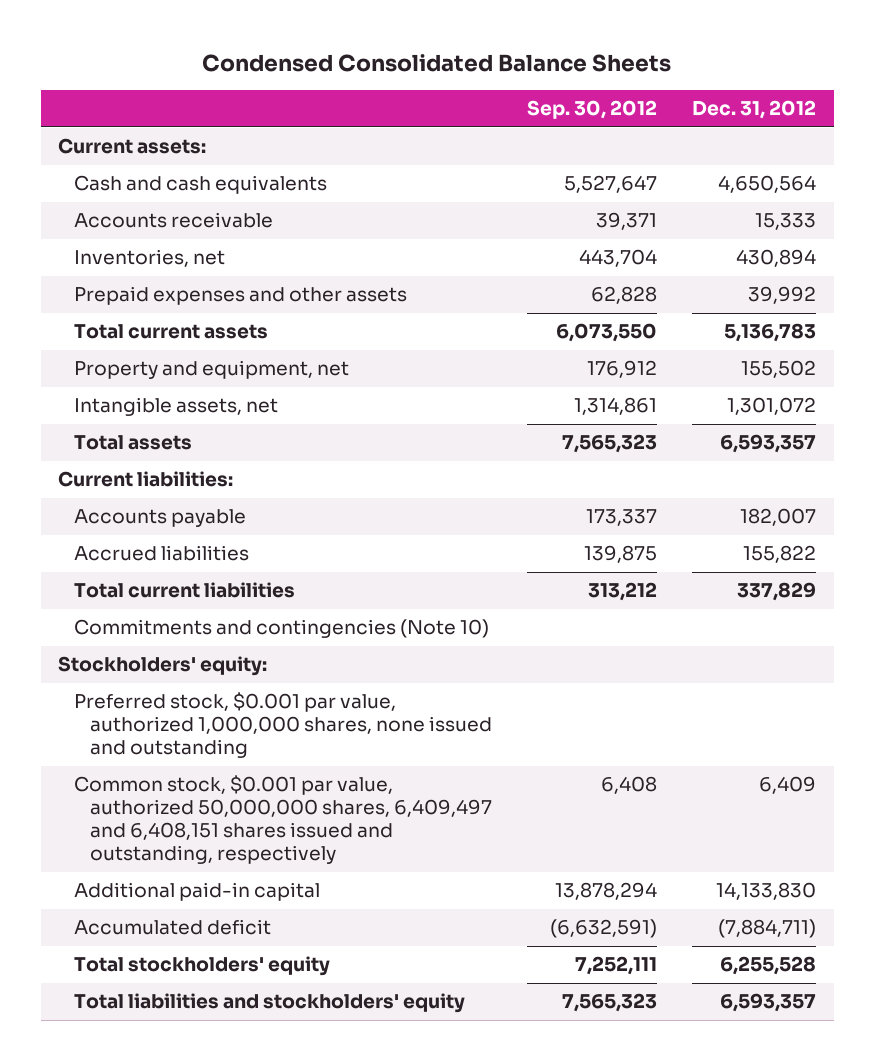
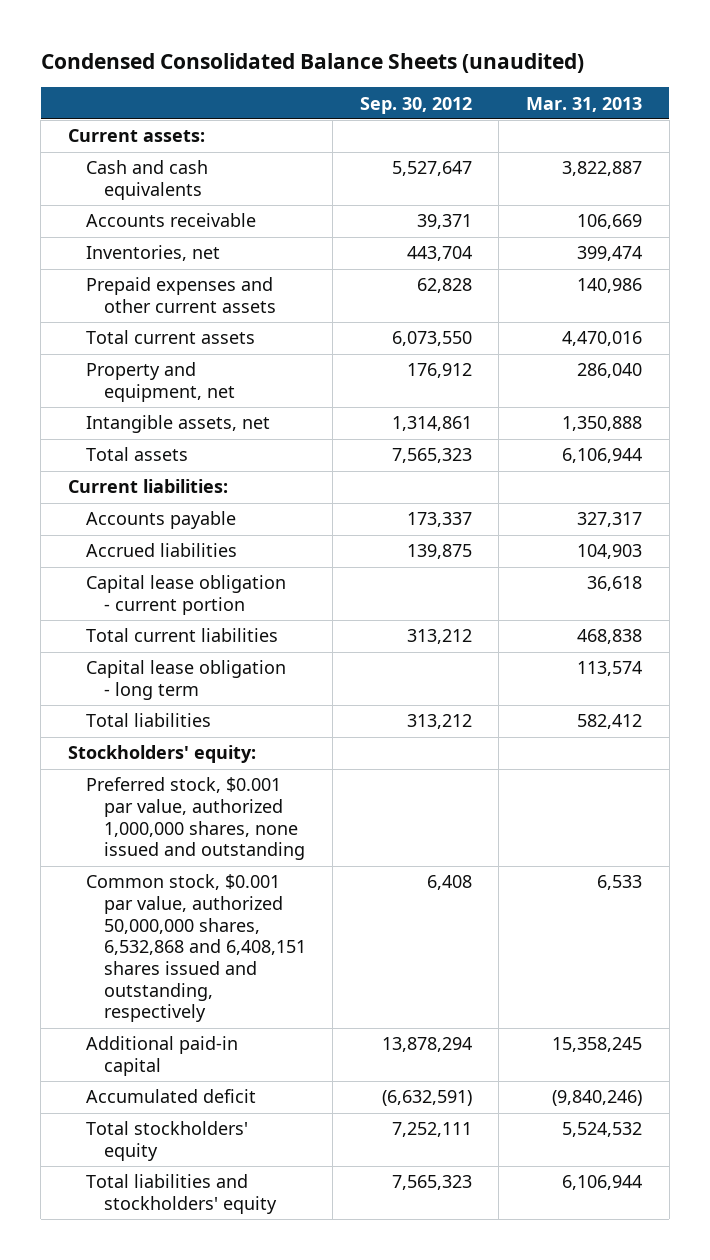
[202,53,672,72] Condensed Consolidated Balance Sheets -> [40,53,584,74] Condensed Consolidated Balance Sheets (unaudited)
[692,100,817,120] Dec. 31, 2012 -> none
none -> [526,96,643,112] Mar. 31, 2013
[74,286,408,306] Prepaid expenses and other assets -> [85,277,276,314] Prepaid expenses and other current assets
none -> [85,575,286,616] Capital lease obligation - current portion
[74,619,490,639] Commitments and contingencies (Note 10) -> none
none -> [85,660,286,701] Capital lease obligation - long term
none -> [85,713,211,728] Total liabilities
[74,775,493,865] Common stock, $0.001 par value, authorized 50,000,000 shares, 6,409,497 and 6,408,151 shares issued and outstanding, respectively -> [85,874,306,1023] Common stock, $0.001 par value, authorized 50,000,000 shares, 6,532,868 and 6,408,151 shares issued and outstanding, respectively

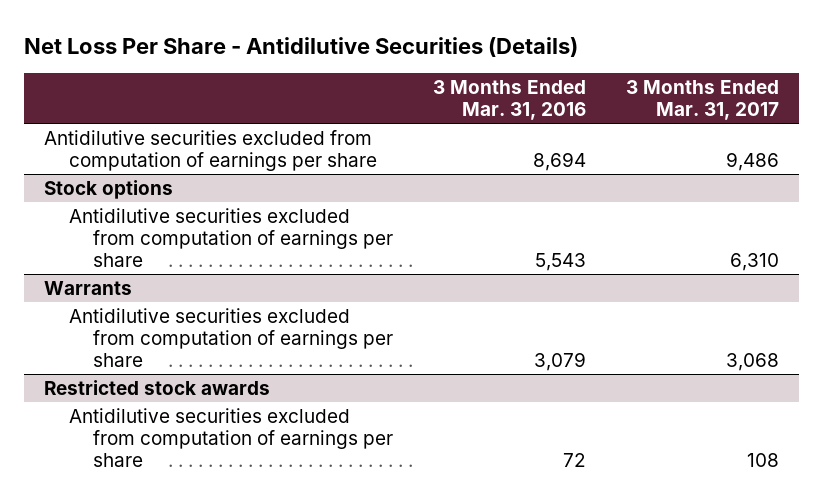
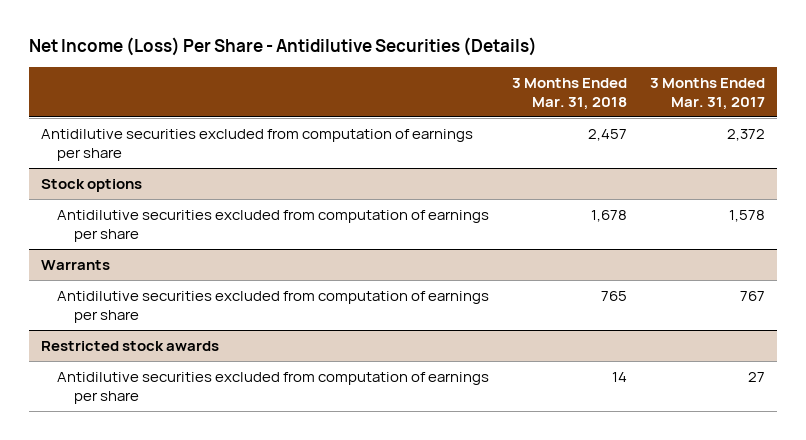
[24,36,579,57] Net Loss Per Share - Antidilutive Securities (Details) -> [29,37,538,57] Net Income (Loss) Per Share - Antidilutive Securities (Details)
[432,79,586,120] 3 Months Ended Mar. 31, 2016 -> none
none -> [512,77,628,110] 3 Months Ended Mar. 31, 2018
[726,152,780,172] 9,486 -> [727,128,766,141] 2,372
[730,253,780,272] 6,310 -> [729,209,766,222] 1,578
[726,353,780,372] 3,068 -> [740,290,766,301] 767
[747,453,780,468] 108 -> [748,371,766,382] 27

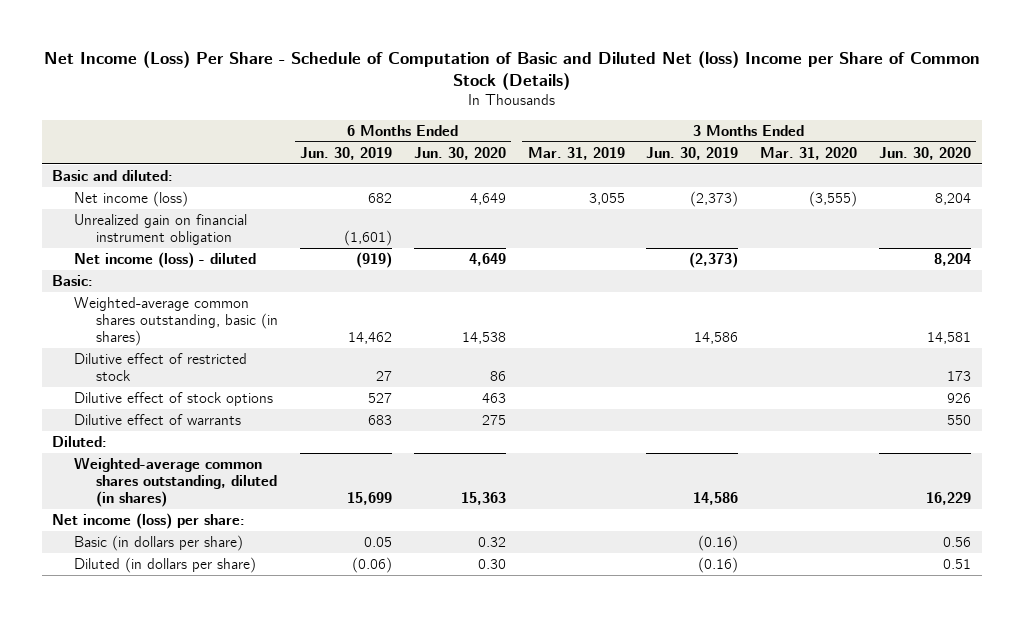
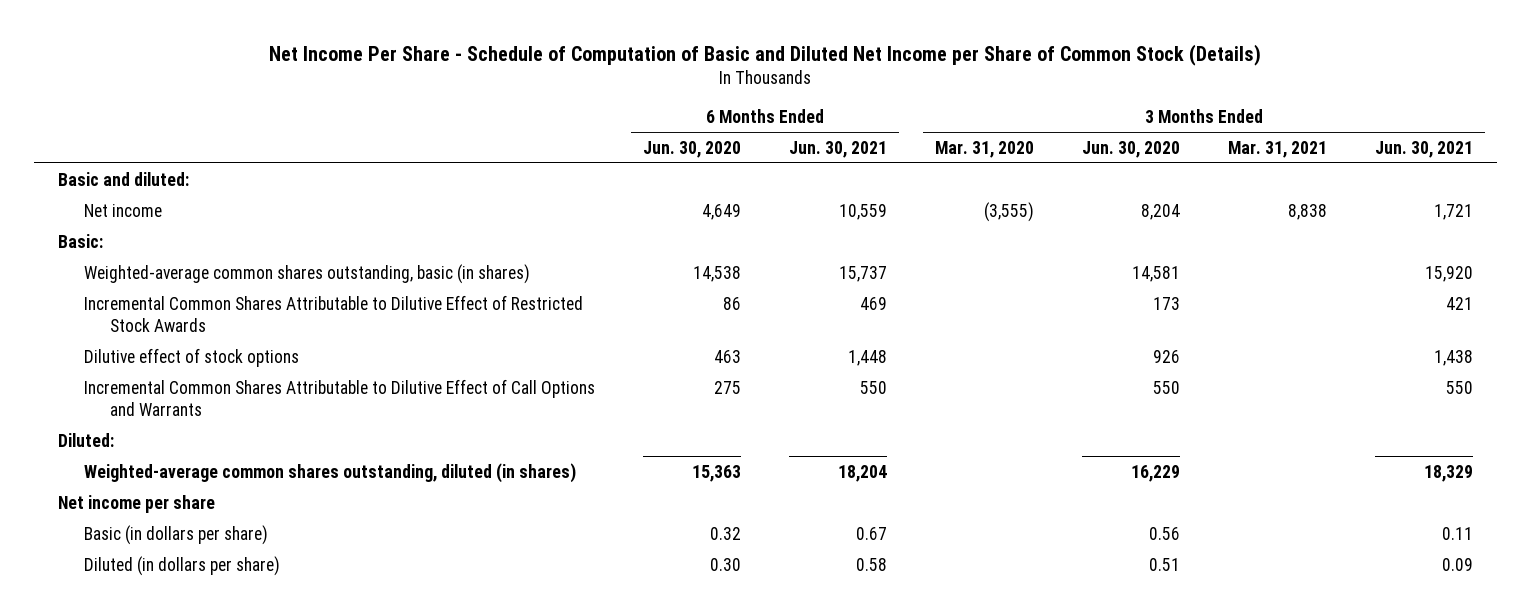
[43,50,980,91] Net Income (Loss) Per Share - Schedule of Computation of Basic and Diluted Net (loss) Income per Share of Common Stock (Details) -> [269,43,1262,66] Net Income Per Share - Schedule of Computation of Basic and Diluted Net Income per Share of Common Stock (Details)
[300,146,393,160] Jun. 30, 2019 -> none
[527,146,625,160] Mar. 31, 2019 -> none
[646,146,739,160] Jun. 30, 2019 -> none
none -> [789,140,888,158] Jun. 30, 2021
none -> [1227,140,1327,158] Mar. 31, 2021
none -> [1374,140,1473,158] Jun. 30, 2021
[74,213,248,245] Unrealized gain on financial instrument obligation -> none
[74,251,257,268] Net income (loss) - diluted -> none
[74,190,189,207] Net income (loss) -> [84,203,163,217] Net income
[74,352,248,381] Dilutive effect of restricted stock -> [84,294,584,332] Incremental Common Shares Attributable to Dilutive Effect of Restricted Stock Awards
[74,413,242,425] Dilutive effect of warrants -> [84,378,596,416] Incremental Common Shares Attributable to Dilutive Effect of Call Options and Warrants
[52,512,246,529] Net income (loss) per share: -> [57,494,215,513] Net income per share

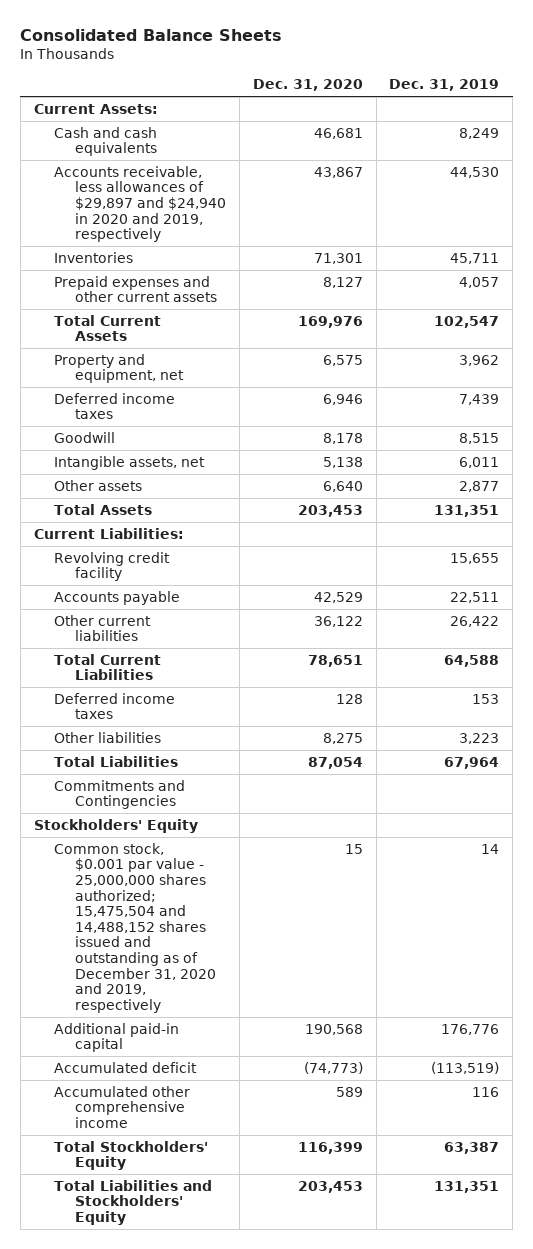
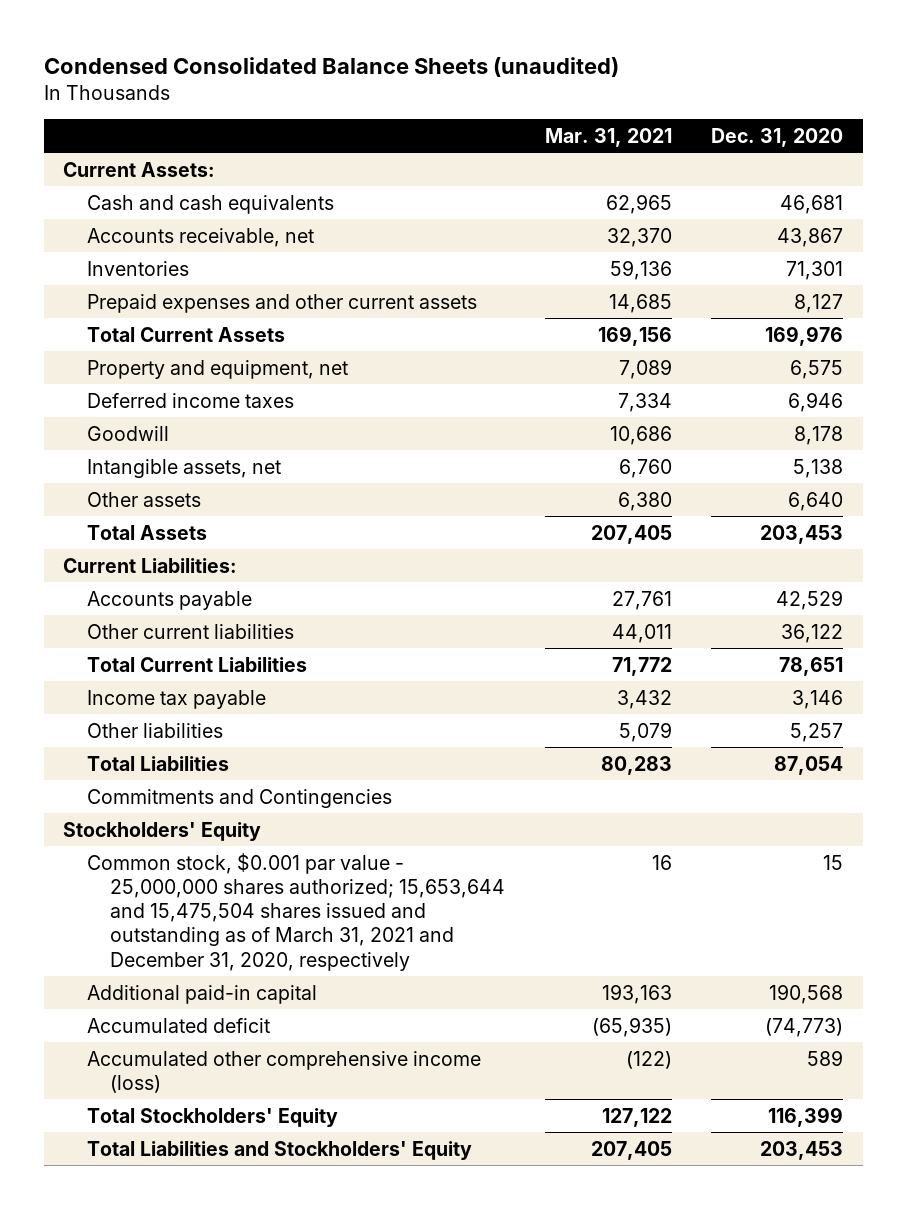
[20,29,283,42] Consolidated Balance Sheets -> [43,56,619,77] Condensed Consolidated Balance Sheets (unaudited)
[389,79,500,92] Dec. 31, 2019 -> none
none -> [544,127,672,147] Mar. 31, 2021
[54,165,227,243] Accounts receivable, less allowances of $29,897 and $24,940 in 2020 and 2019, respectively -> [86,227,314,247] Accounts receivable, net
[54,551,171,582] Revolving credit facility -> none
[54,692,176,720] Deferred income taxes -> [86,689,266,709] Income tax payable
[335,693,363,704] 128 -> [792,689,844,709] 3,146
[322,732,363,744] 8,275 -> [790,722,844,742] 5,257
[54,842,217,1013] Common stock, $0.001 par value - 25,000,000 shares authorized; 15,475,504 and 14,488,152 shares issued and outstanding as of December 31, 2020 and 2019, respectively -> [86,852,506,971] Common stock, $0.001 par value - 25,000,000 shares authorized; 15,653,644 and 15,475,504 shares issued and outstanding as of March 31, 2021 and December 31, 2020, respectively
[54,1085,191,1128] Accumulated other comprehensive income -> [86,1050,481,1093] Accumulated other comprehensive income (loss)

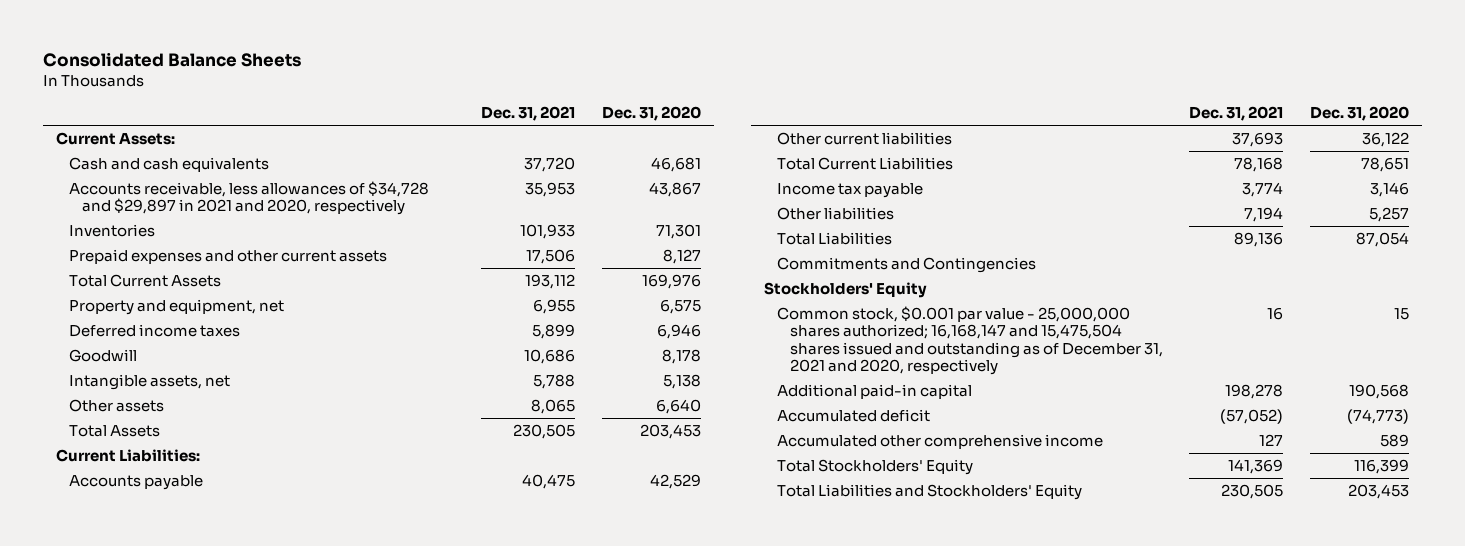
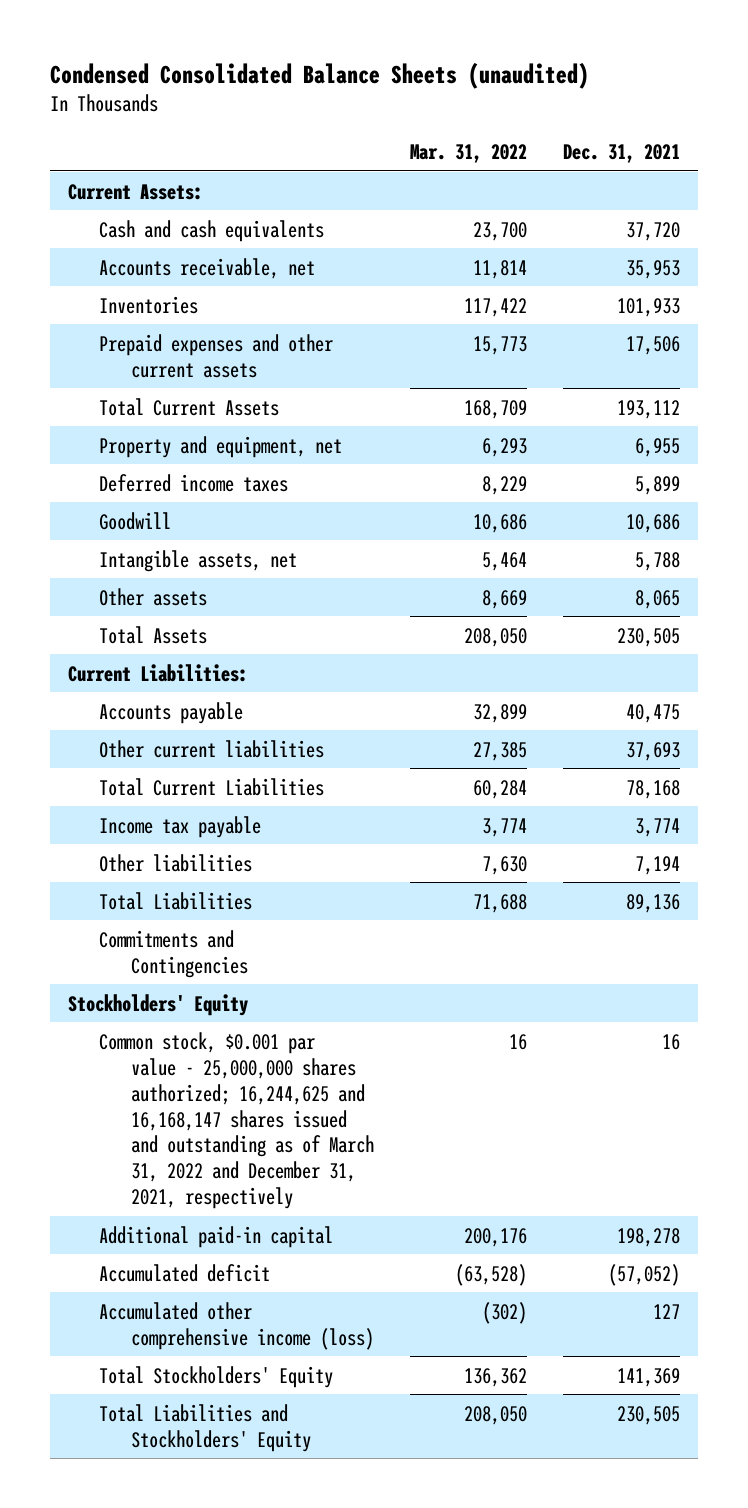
[43,51,302,67] Consolidated Balance Sheets -> [49,61,589,89] Condensed Consolidated Balance Sheets (unaudited)
[601,106,701,122] Dec. 31, 2020 -> none
none -> [410,144,528,164] Mar. 31, 2022
[69,180,430,216] Accounts receivable, less allowances of $34,728 and $29,897 in 2021 and 2020, respectively -> [99,257,316,279] Accounts receivable, net
[776,305,1163,376] Common stock, $0.001 par value - 25,000,000 shares authorized; 16,168,147 and 15,475,504 shares issued and outstanding as of December 31, 2021 and 2020, respectively -> [99,1031,375,1210] Common stock, $0.001 par value - 25,000,000 shares authorized; 16,244,625 and 16,168,147 shares issued and outstanding as of March 31, 2022 and December 31, 2021, respectively
[776,433,1103,449] Accumulated other comprehensive income -> [99,1301,375,1350] Accumulated other comprehensive income (loss)

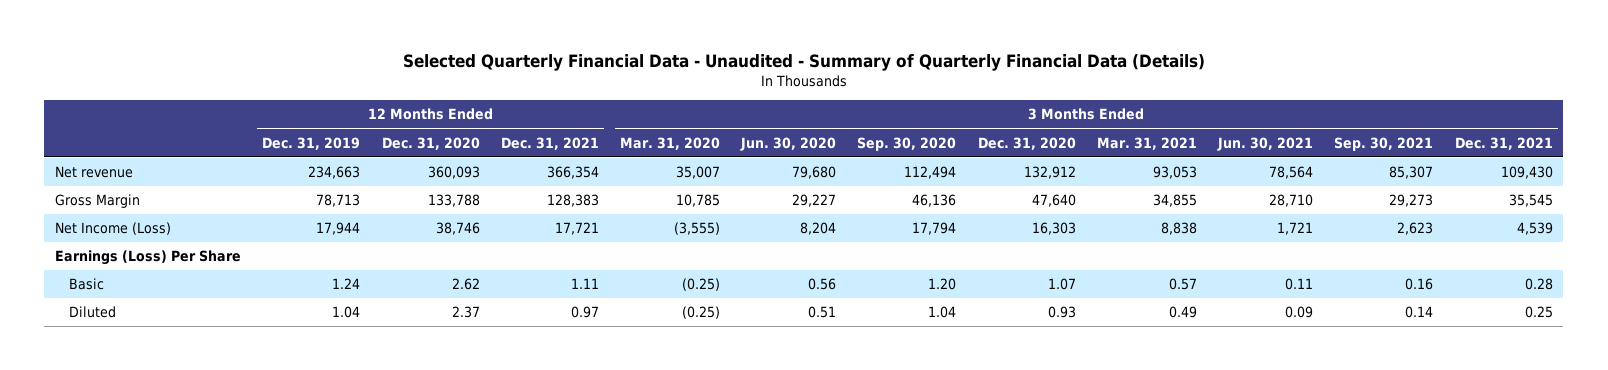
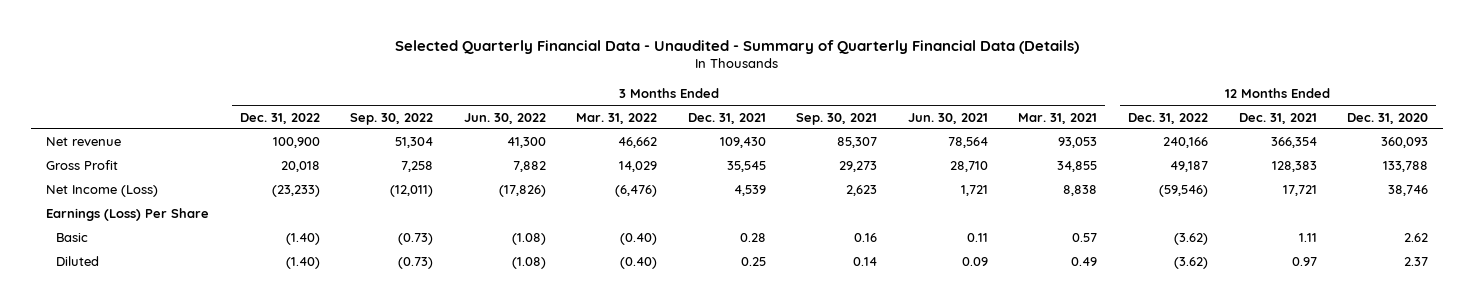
[262,136,361,150] Dec. 31, 2019 -> none
[619,136,720,150] Mar. 31, 2020 -> none
[740,136,837,151] Jun. 30, 2020 -> none
[857,136,957,151] Sep. 30, 2020 -> none
[977,136,1076,150] Dec. 31, 2020 -> none
none -> [239,112,320,124] Dec. 31, 2022
none -> [350,112,434,125] Sep. 30, 2022
none -> [463,112,546,124] Jun. 30, 2022
none -> [576,112,658,124] Mar. 31, 2022
none -> [1127,112,1208,124] Dec. 31, 2022
[55,194,141,209] Gross Margin -> [46,160,119,171] Gross Profit

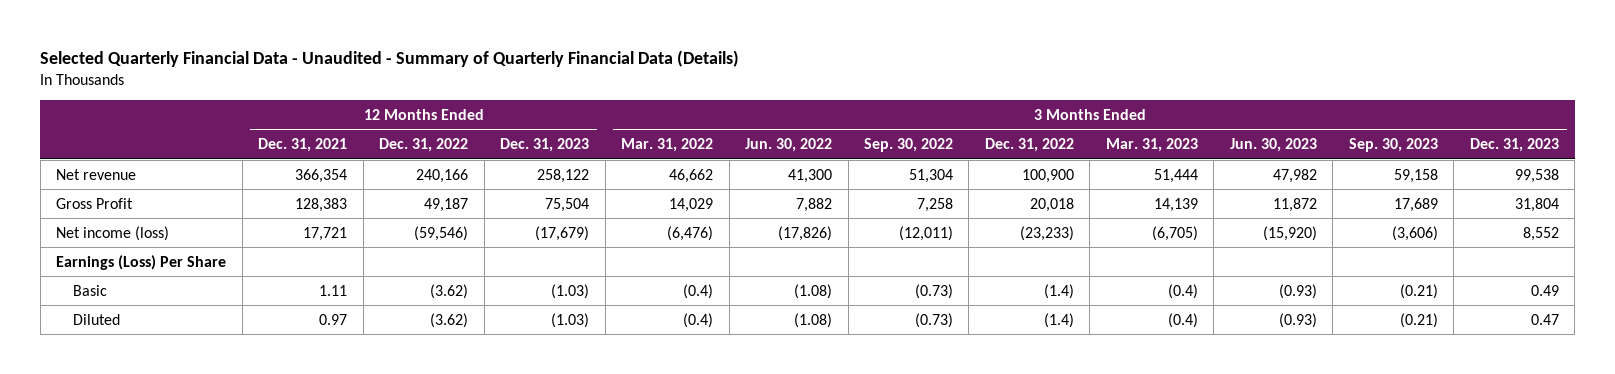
[687,112,766,124] Dec. 31, 2021 -> none
[796,112,878,125] Sep. 30, 2021 -> none
[907,112,988,124] Jun. 30, 2021 -> none
[1018,112,1098,124] Mar. 31, 2021 -> none
[1347,112,1429,124] Dec. 31, 2020 -> none
none -> [500,138,590,153] Dec. 31, 2023
none -> [1105,138,1198,153] Mar. 31, 2023
none -> [1229,138,1317,153] Jun. 30, 2023
none -> [1348,138,1438,153] Sep. 30, 2023
none -> [1469,138,1559,153] Dec. 31, 2023
[46,185,159,198] Net Income (Loss) -> [56,225,170,241] Net income (loss)
[285,233,320,246] (1.40) -> [1043,283,1074,299] (1.4)
[620,233,658,246] (0.40) -> [683,283,714,299] (0.4)
[285,257,320,270] (1.40) -> [1043,312,1074,328] (1.4)
[620,257,658,270] (0.40) -> [683,312,714,328] (0.4)

